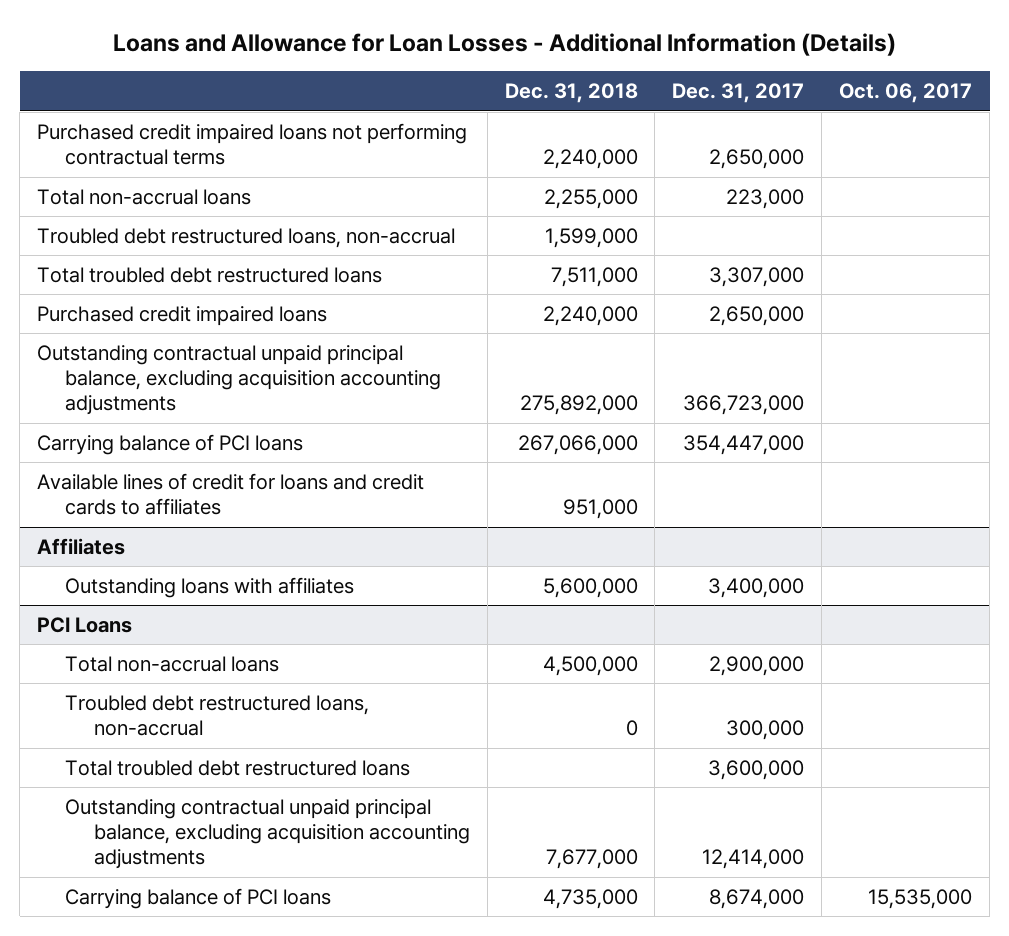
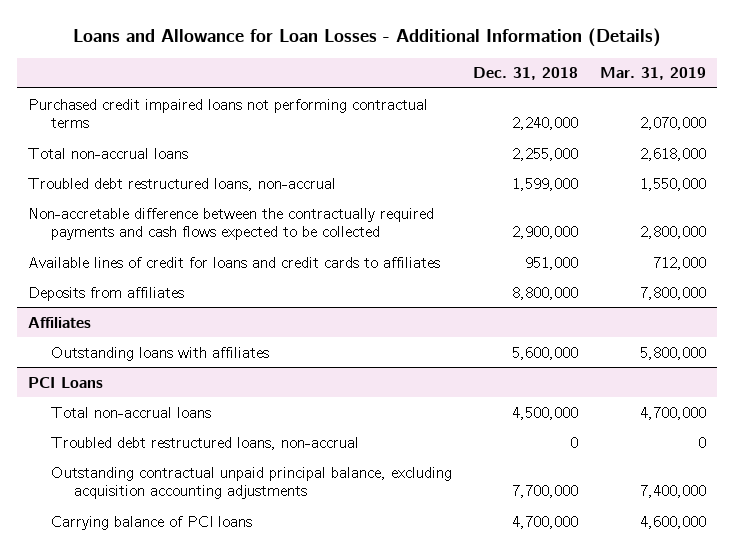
[672,83,805,104] Dec. 31, 2017 -> none
[839,83,973,104] Oct. 06, 2017 -> none
none -> [599,67,706,81] Mar. 31, 2019
[36,266,382,283] Total troubled debt restructured loans -> none
[36,305,327,326] Purchased credit impaired loans -> none
[36,344,442,416] Outstanding contractual unpaid principal balance, excluding acquisition accounting adjustments -> none
[36,433,303,455] Carrying balance of PCI loans -> none
none -> [28,207,435,241] Non-accretable difference between the contractually required payments and cash flows expected to be collected
none -> [28,286,185,301] Deposits from affiliates
[65,759,411,776] Total troubled debt restructured loans -> none
[545,849,638,870] 7,677,000 -> [512,485,579,499] 7,700,000
[542,888,638,909] 4,735,000 -> [512,515,579,529] 4,700,000

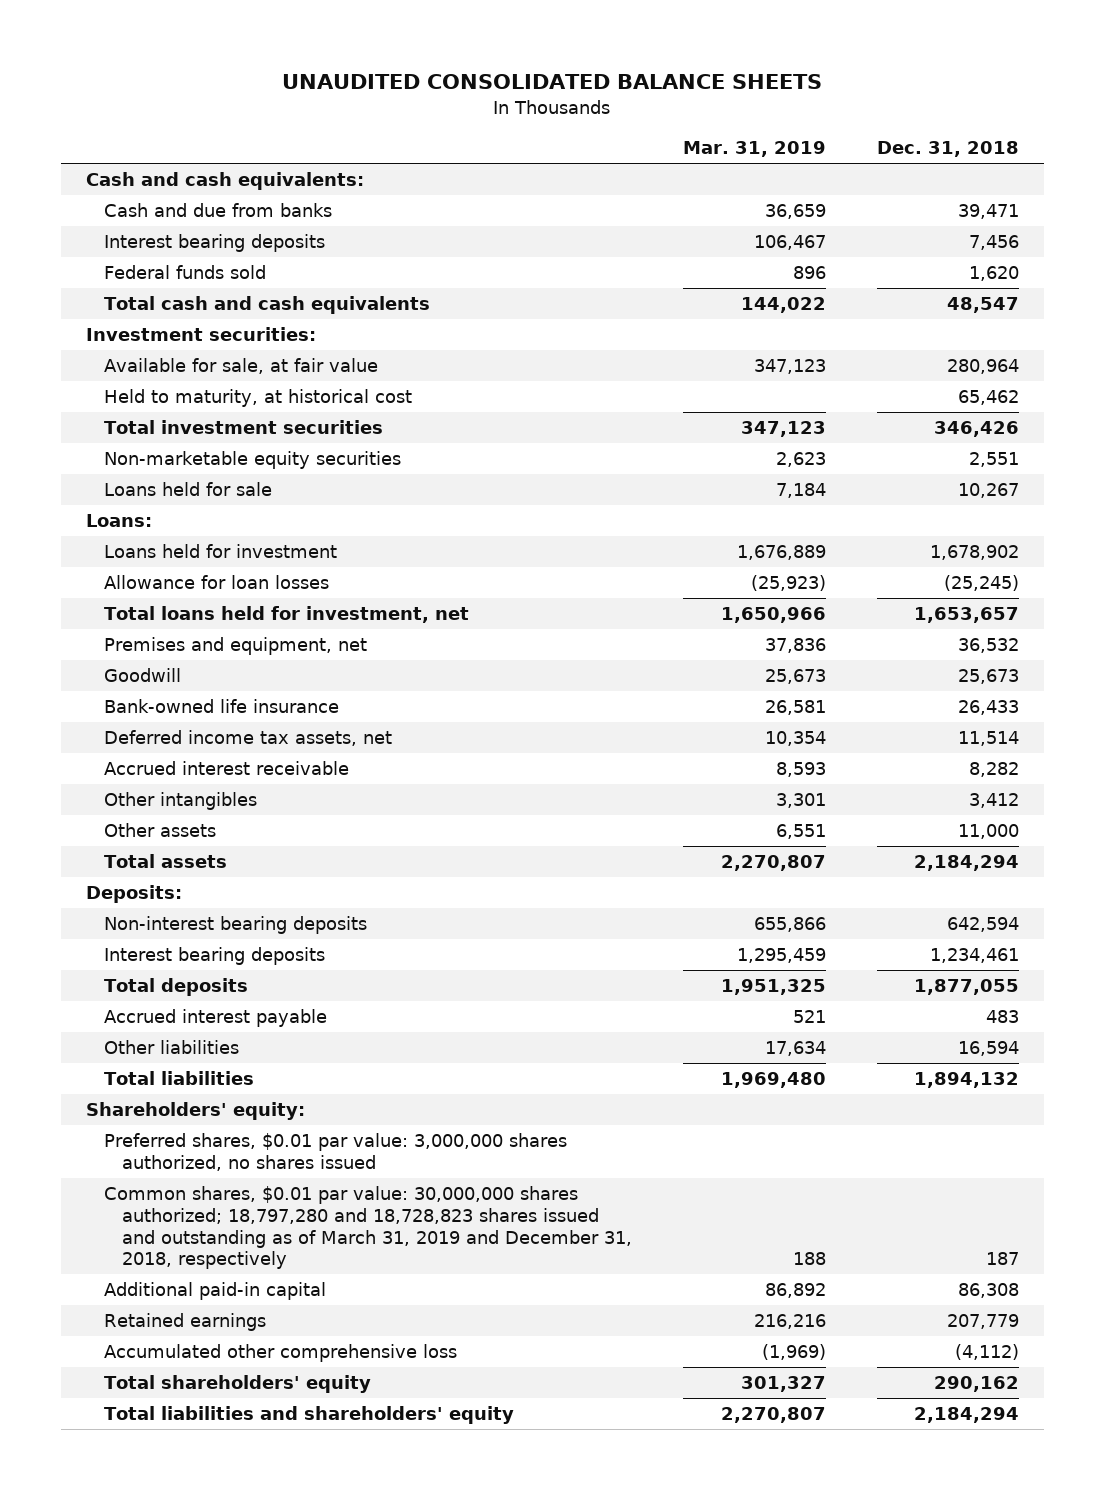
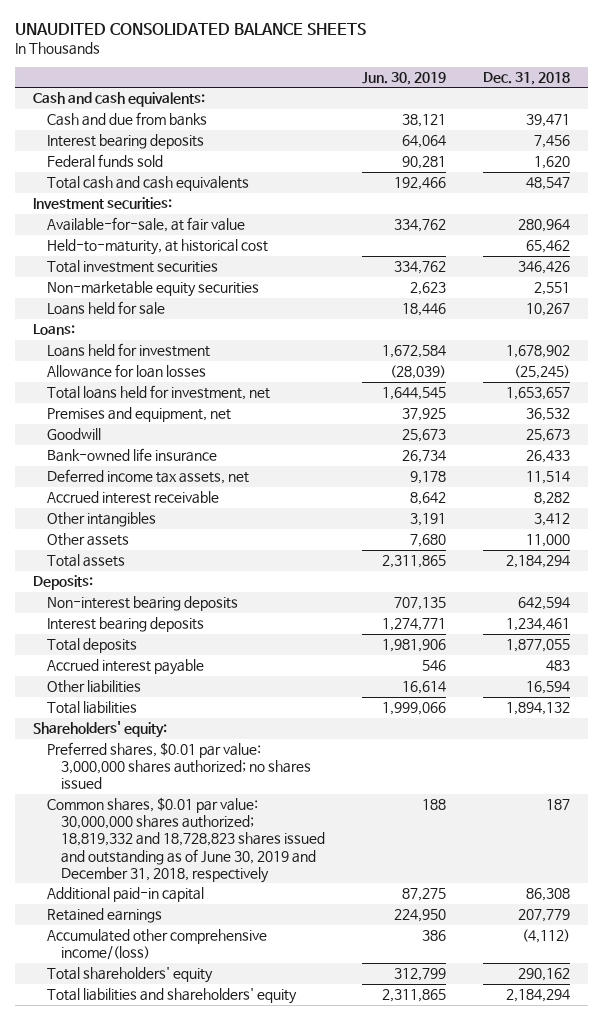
[682,141,826,158] Mar. 31, 2019 -> none
none -> [361,71,446,85] Jun. 30, 2019
[104,358,379,375] Available for sale, at fair value -> [47,217,246,233] Available-for-sale, at fair value
[104,389,413,408] Held to maturity, at historical cost -> [47,239,269,256] Held-to-maturity, at historical cost
[104,1133,568,1172] Preferred shares, $0.01 par value: 3,000,000 shares authorized, no shares issued -> [47,742,312,790] Preferred shares, $0.01 par value: 3,000,000 shares authorized; no shares issued
[104,1186,633,1270] Common shares, $0.01 par value: 30,000,000 shares authorized; 18,797,280 and 18,728,823 shares issued and outstanding as of March 31, 2019 and December 31, 2018, respectively -> [47,797,326,883] Common shares, $0.01 par value: 30,000,000 shares authorized; 18,819,332 and 18,728,823 shares issued and outstanding as of June 30, 2019 and December 31, 2018, respectively
[104,1344,458,1363] Accumulated other comprehensive loss -> [47,929,268,961] Accumulated other comprehensive income/(loss)

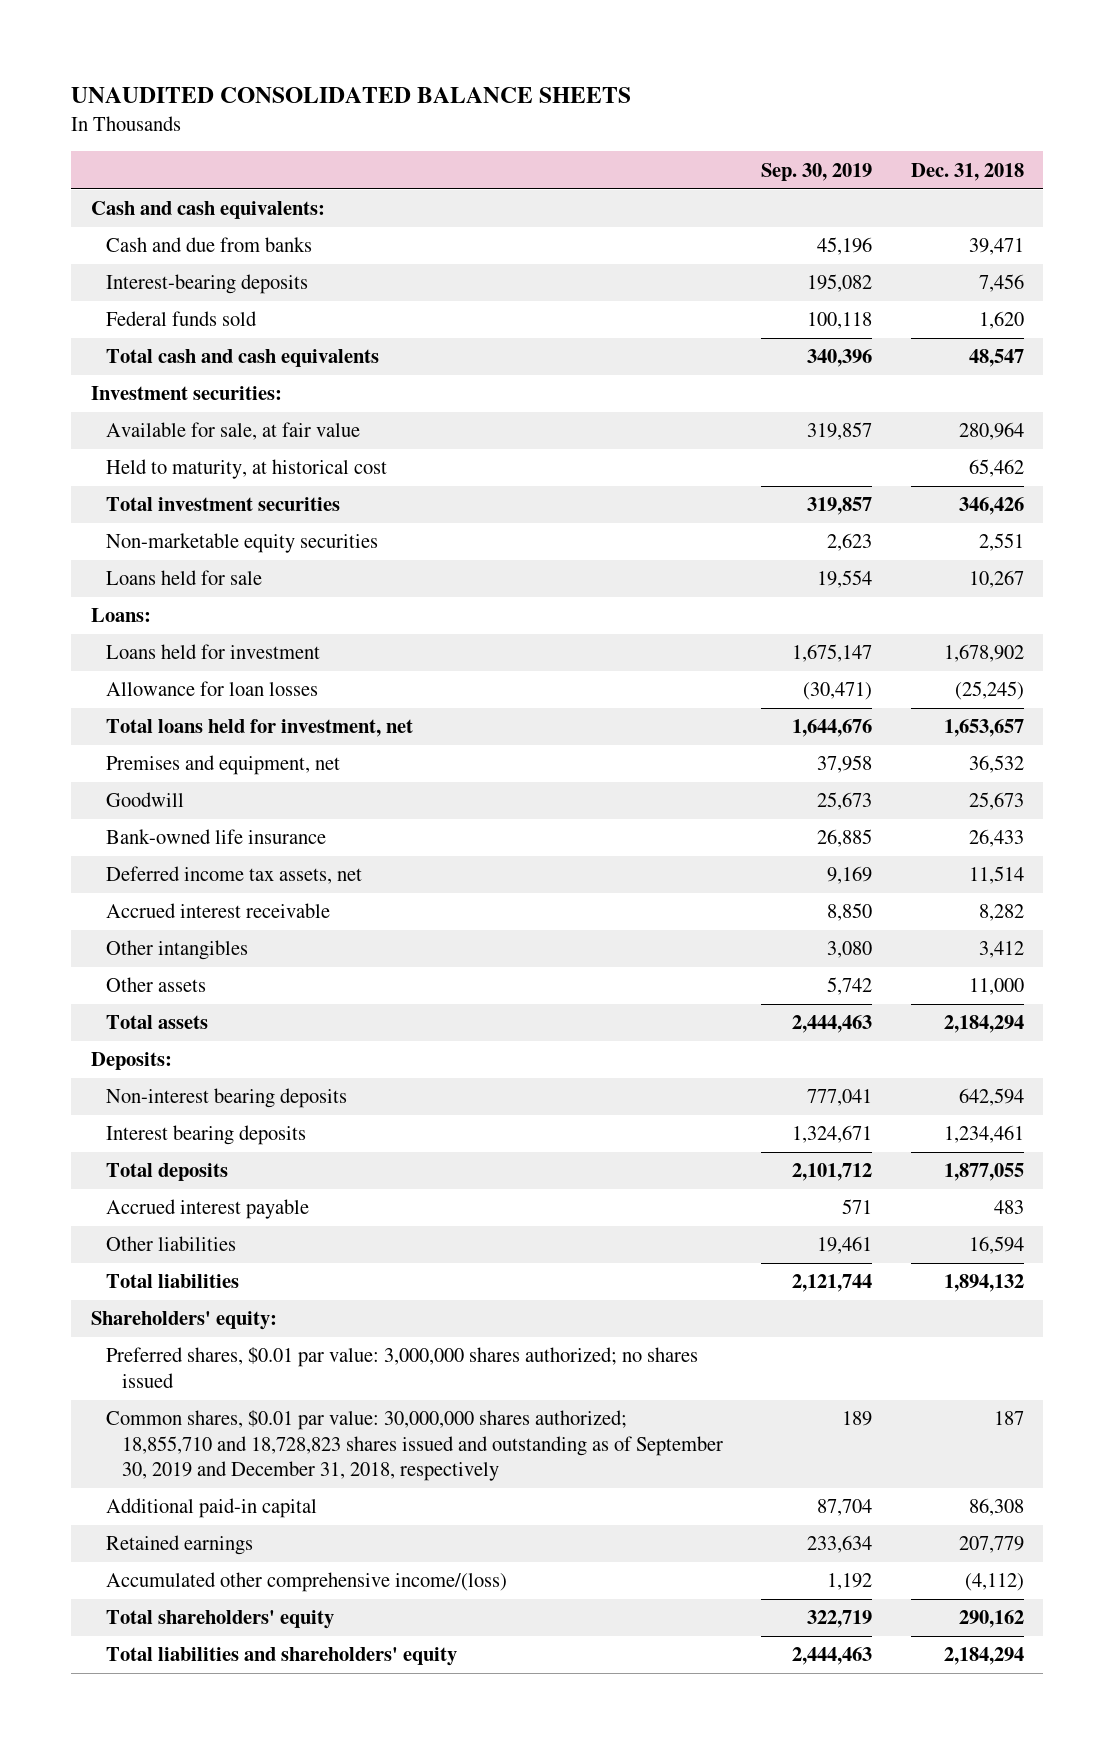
[361,71,446,85] Jun. 30, 2019 -> none
none -> [761,162,873,181] Sep. 30, 2019
[47,134,205,150] Interest bearing deposits -> [106,274,309,295] Interest-bearing deposits
[47,217,246,233] Available-for-sale, at fair value -> [106,422,361,441] Available for sale, at fair value
[47,239,269,256] Held-to-maturity, at historical cost -> [106,459,388,480] Held to maturity, at historical cost
[47,797,326,883] Common shares, $0.01 par value: 30,000,000 shares authorized; 18,819,332 and 18,728,823 shares issued and outstanding as of June 30, 2019 and December 31, 2018, respectively -> [106,1410,723,1481] Common shares, $0.01 par value: 30,000,000 shares authorized; 18,855,710 and 18,728,823 shares issued and outstanding as of September 30, 2019 and December 31, 2018, respectively

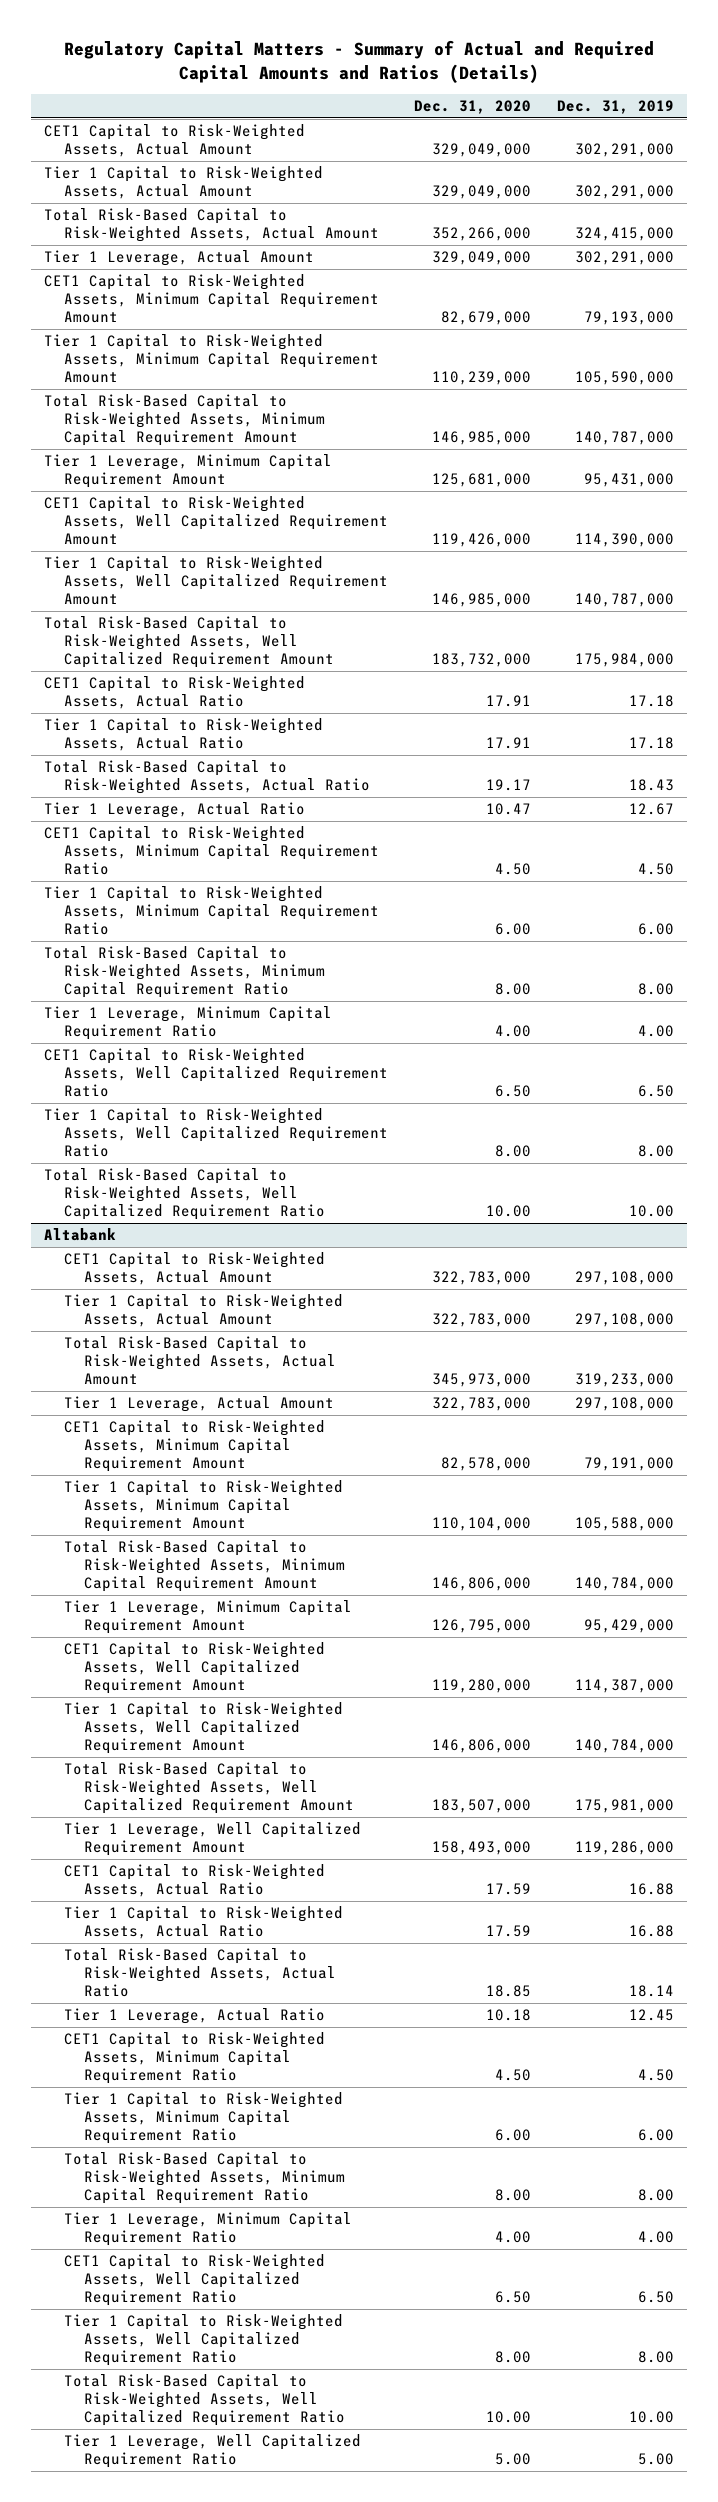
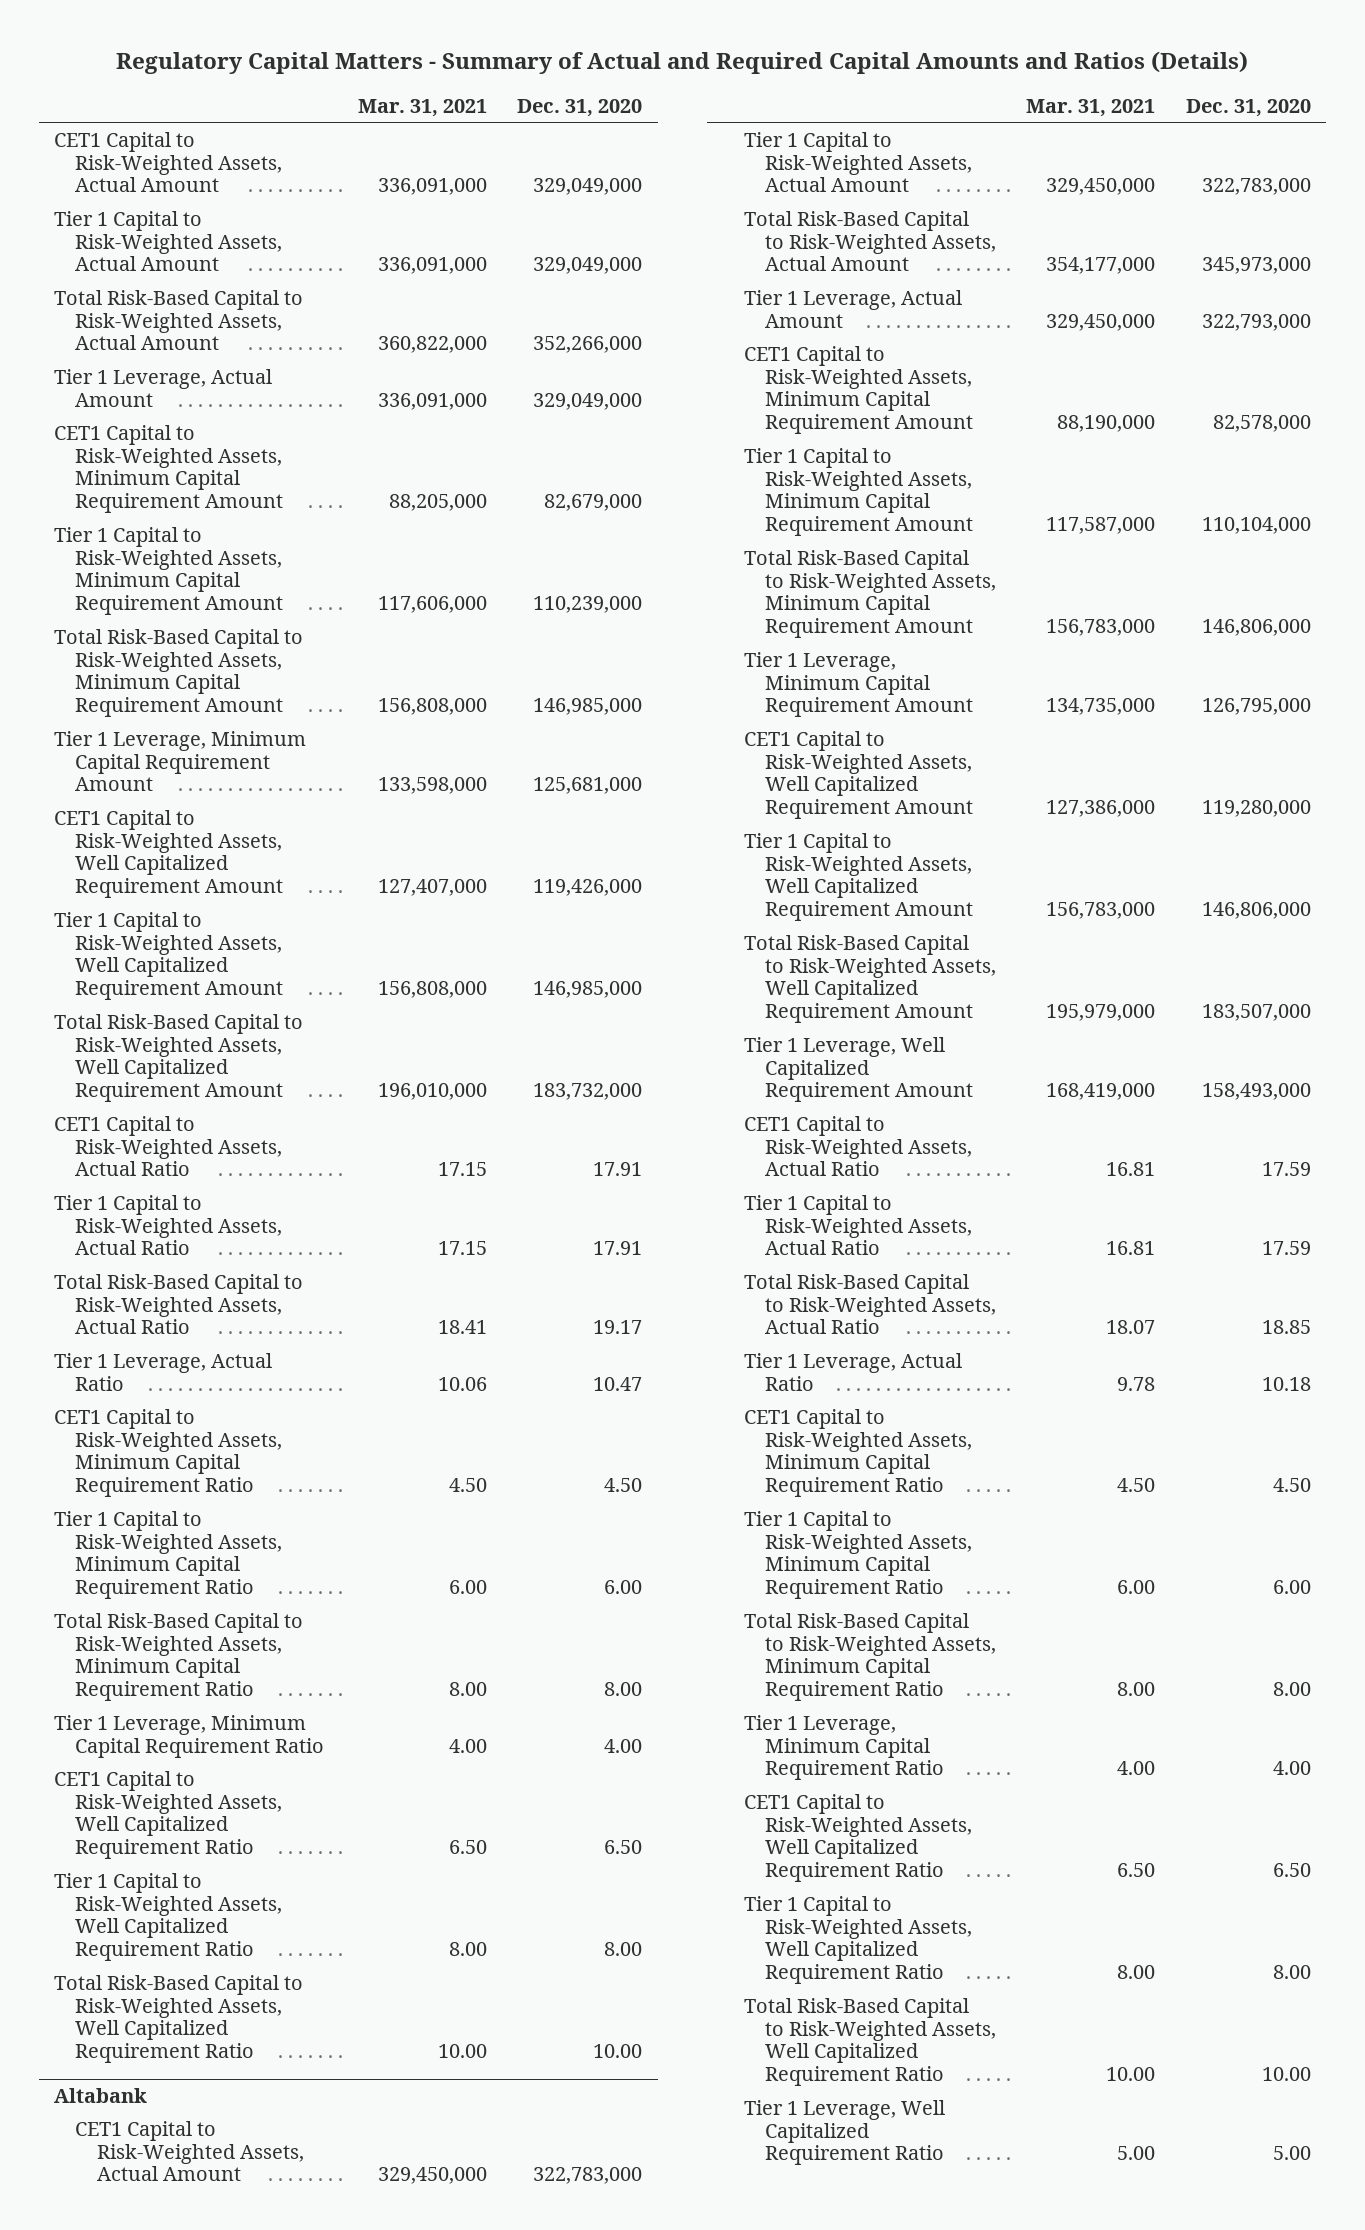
[556,100,674,115] Dec. 31, 2019 -> none
none -> [358,98,488,117] Mar. 31, 2021
[431,1397,531,1412] 322,783,000 -> [1201,313,1311,331] 322,793,000

